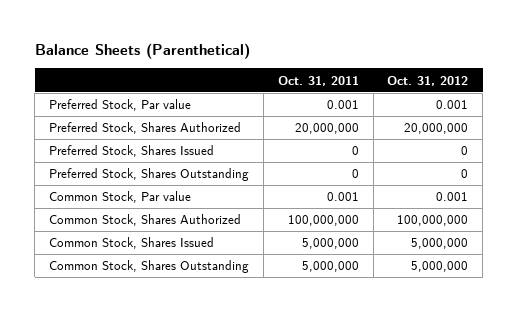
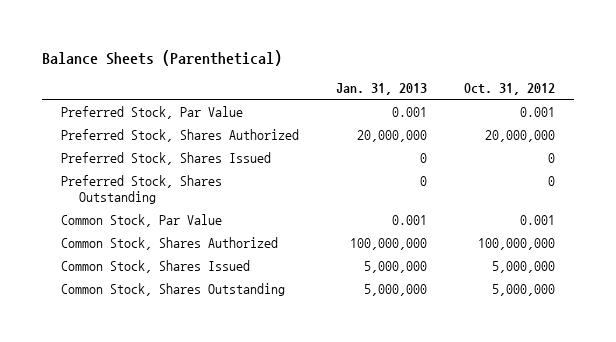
[277,75,359,86] Oct. 31, 2011 -> none
none -> [336,83,428,96] Jan. 31, 2013
[49,99,192,112] Preferred Stock, Par value -> [60,105,243,119] Preferred Stock, Par Value
[49,191,192,204] Common Stock, Par value -> [60,213,222,227] Common Stock, Par Value

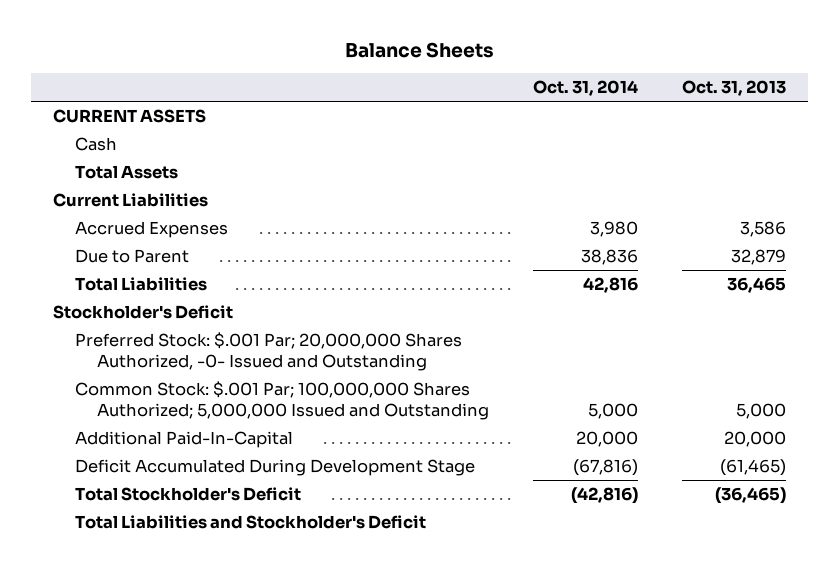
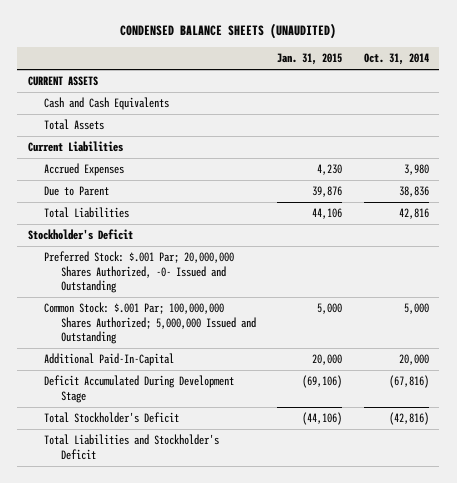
[344,41,494,58] Balance Sheets -> [120,23,337,40] CONDENSED BALANCE SHEETS (UNAUDITED)
[681,80,786,97] Oct. 31, 2013 -> none
none -> [277,53,343,66] Jan. 31, 2015
[74,137,117,152] Cash -> [44,97,170,111] Cash and Cash Equivalents

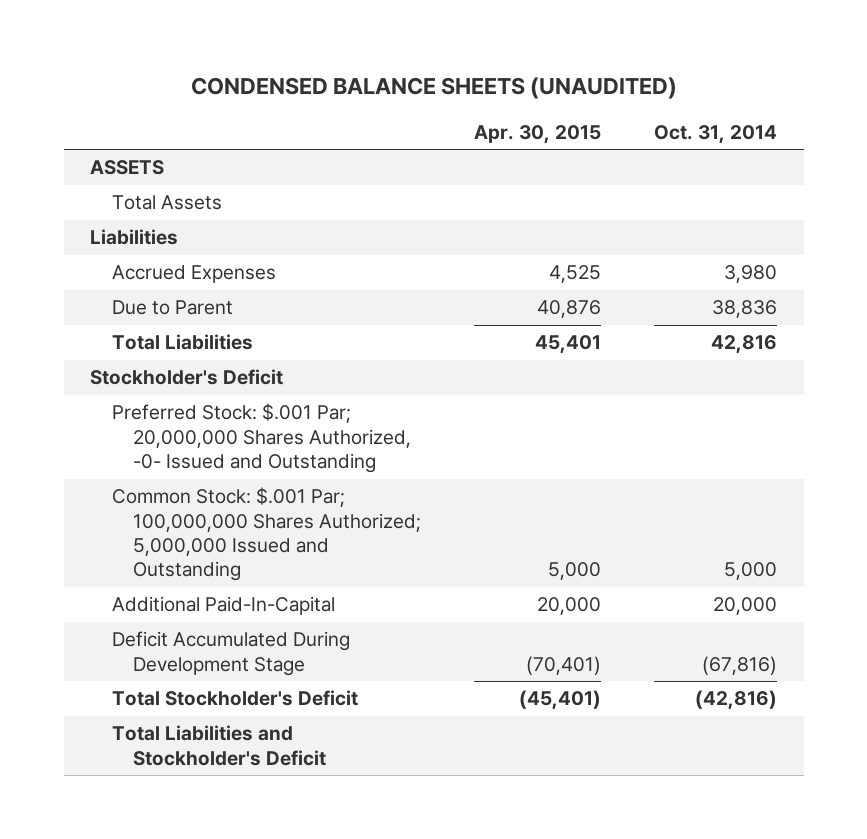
[277,53,343,66] Jan. 31, 2015 -> none
none -> [473,124,601,144] Apr. 30, 2015
[44,97,170,111] Cash and Cash Equivalents -> none
[27,76,98,87] CURRENT ASSETS -> [90,160,165,176] ASSETS
[27,141,123,153] Current Liabilities -> [90,229,179,246] Liabilities

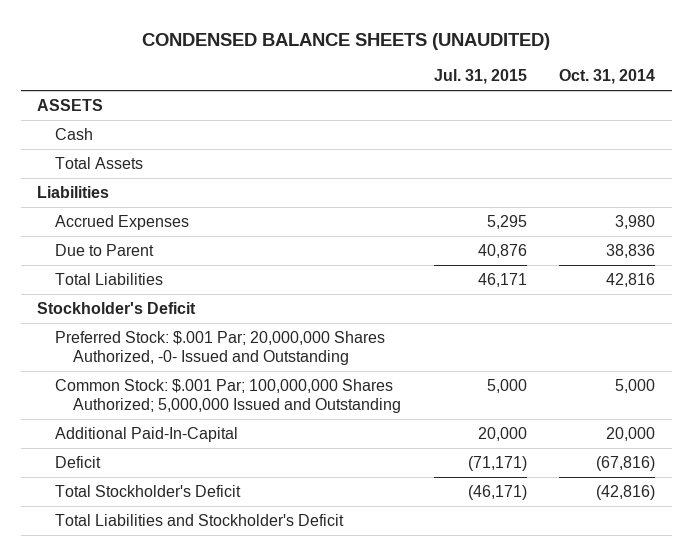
[473,124,601,144] Apr. 30, 2015 -> none
none -> [433,69,527,85] Jul. 31, 2015
none -> [55,127,94,140] Cash
[111,631,350,676] Deficit Accumulated During Development Stage -> [55,455,102,468] Deficit

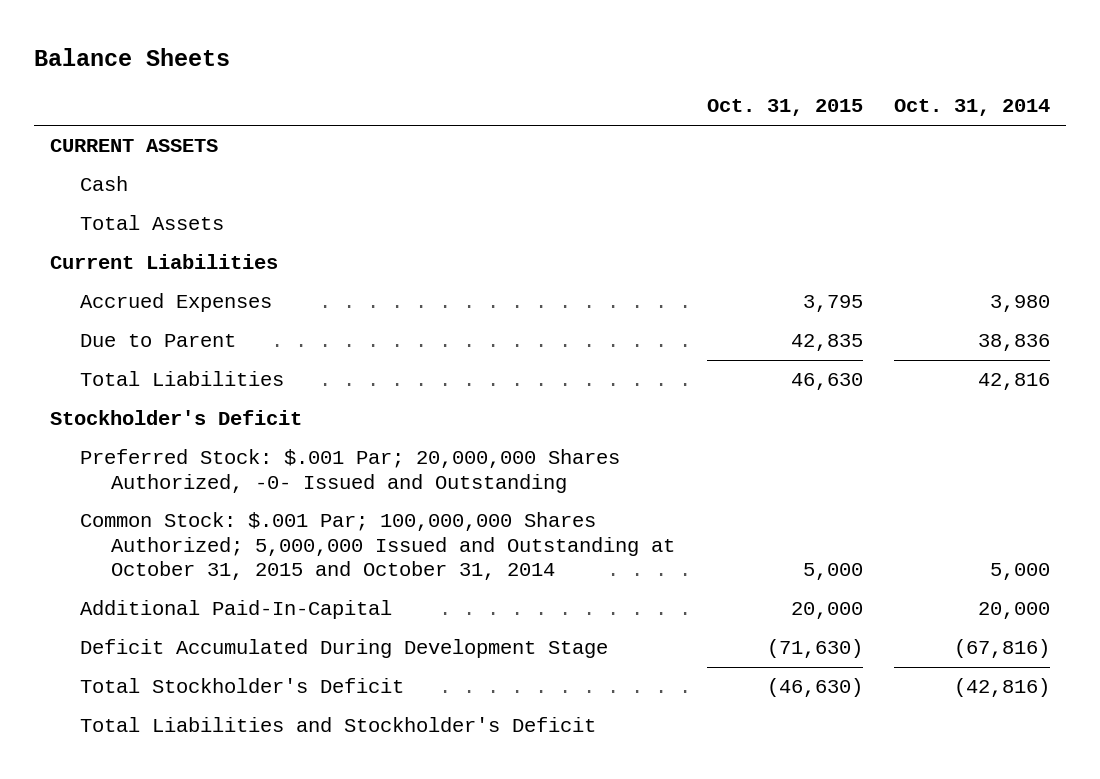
[142,32,551,50] CONDENSED BALANCE SHEETS (UNAUDITED) -> [33,47,230,66] Balance Sheets
[433,69,527,85] Jul. 31, 2015 -> none
none -> [706,99,863,117] Oct. 31, 2015
[37,98,104,111] ASSETS -> [49,139,218,153] CURRENT ASSETS
[37,185,110,198] Liabilities -> [49,254,278,270] Current Liabilities
[55,378,402,414] Common Stock: $.001 Par; 100,000,000 Shares Authorized; 5,000,000 Issued and Outstanding -> [80,512,676,580] Common Stock: $.001 Par; 100,000,000 Shares Authorized; 5,000,000 Issued and Outstanding at October 31, 2015 and October 31, 2014
[55,455,102,468] Deficit -> [80,639,609,659] Deficit Accumulated During Development Stage

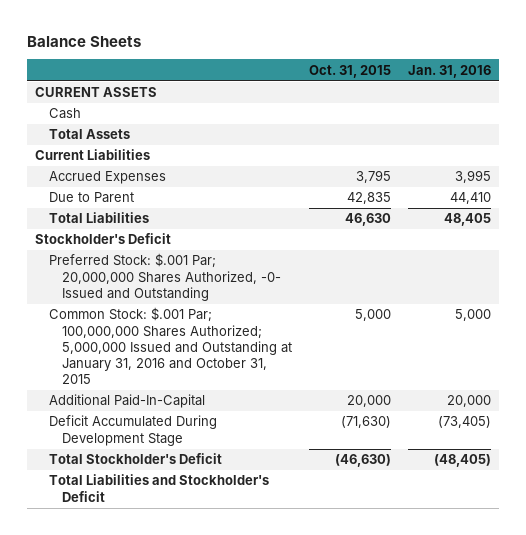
[894,99,1051,117] Oct. 31, 2014 -> none
none -> [408,64,492,78] Jan. 31, 2016
[80,512,676,580] Common Stock: $.001 Par; 100,000,000 Shares Authorized; 5,000,000 Issued and Outstanding at October 31, 2015 and October 31, 2014 -> [48,307,293,385] Common Stock: $.001 Par; 100,000,000 Shares Authorized; 5,000,000 Issued and Outstanding at January 31, 2016 and October 31, 2015

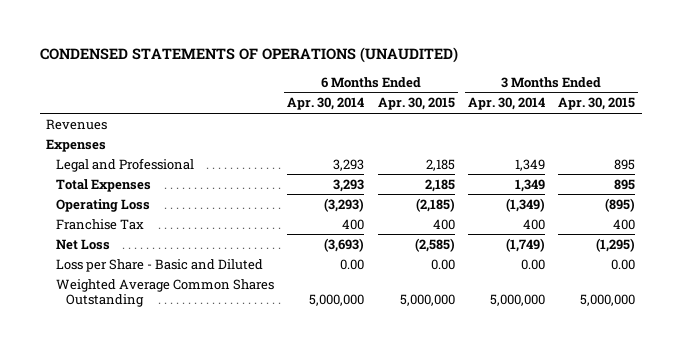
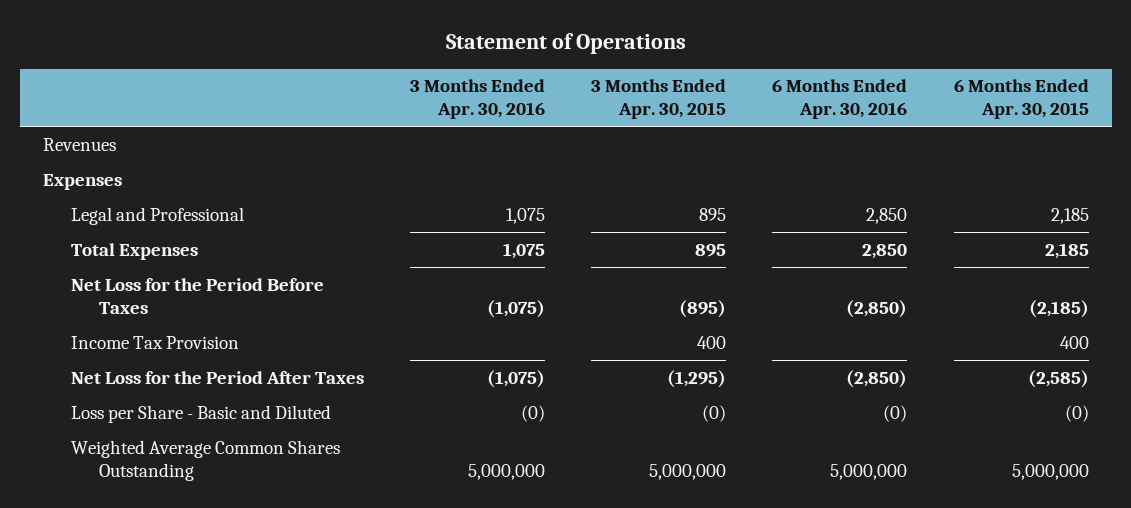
[39,47,458,64] CONDENSED STATEMENTS OF OPERATIONS (UNAUDITED) -> [445,33,686,55] Statement of Operations
[287,97,365,111] Apr. 30, 2014 -> none
[467,97,545,111] Apr. 30, 2014 -> none
none -> [409,79,545,120] 3 Months Ended Apr. 30, 2016
none -> [772,79,908,120] 6 Months Ended Apr. 30, 2016
[56,198,151,212] Operating Loss -> [70,277,324,314] Net Loss for the Period Before Taxes
[56,218,145,230] Franchise Tax -> [70,335,239,349] Income Tax Provision
[56,238,111,250] Net Loss -> [70,370,364,384] Net Loss for the Period After Taxes
[430,258,455,270] 0.00 -> [1064,404,1089,422] (0)
[611,258,636,270] 0.00 -> [702,404,727,422] (0)

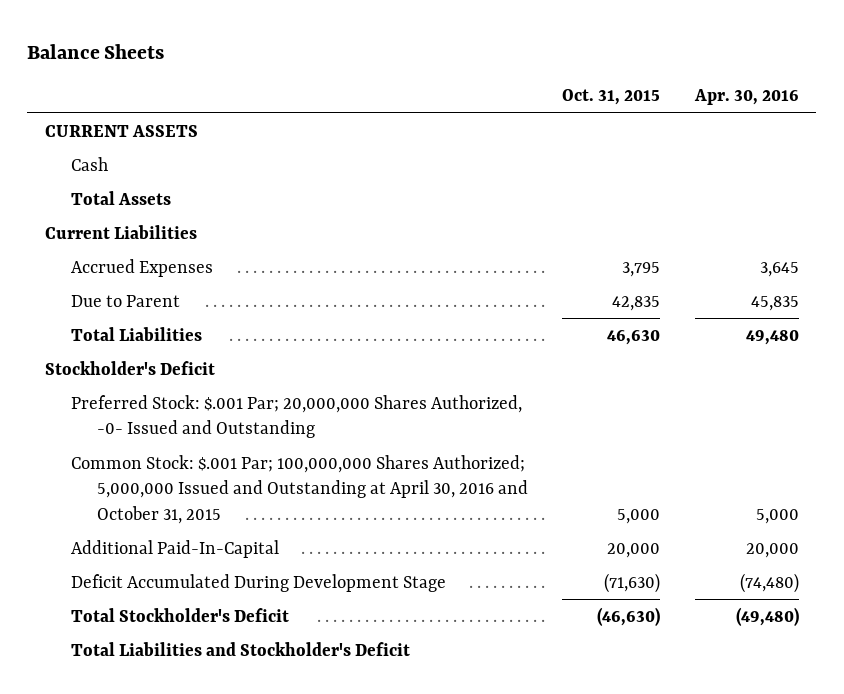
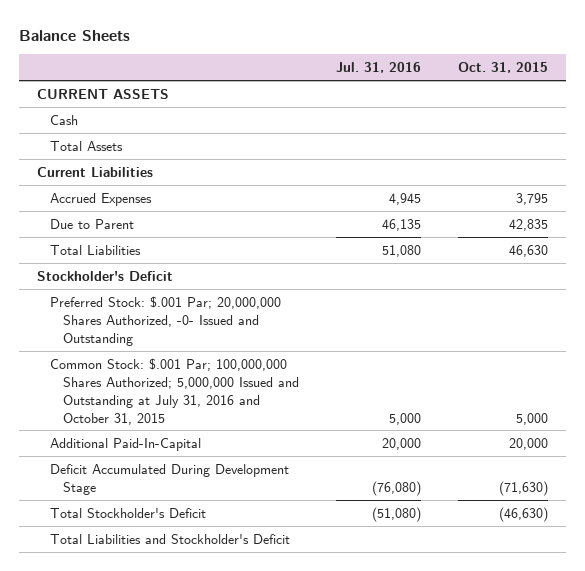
[694,89,800,106] Apr. 30, 2016 -> none
none -> [336,62,422,74] Jul. 31, 2016
[70,454,528,525] Common Stock: $.001 Par; 100,000,000 Shares Authorized; 5,000,000 Issued and Outstanding at April 30, 2016 and October 31, 2015 -> [50,357,300,425] Common Stock: $.001 Par; 100,000,000 Shares Authorized; 5,000,000 Issued and Outstanding at July 31, 2016 and October 31, 2015

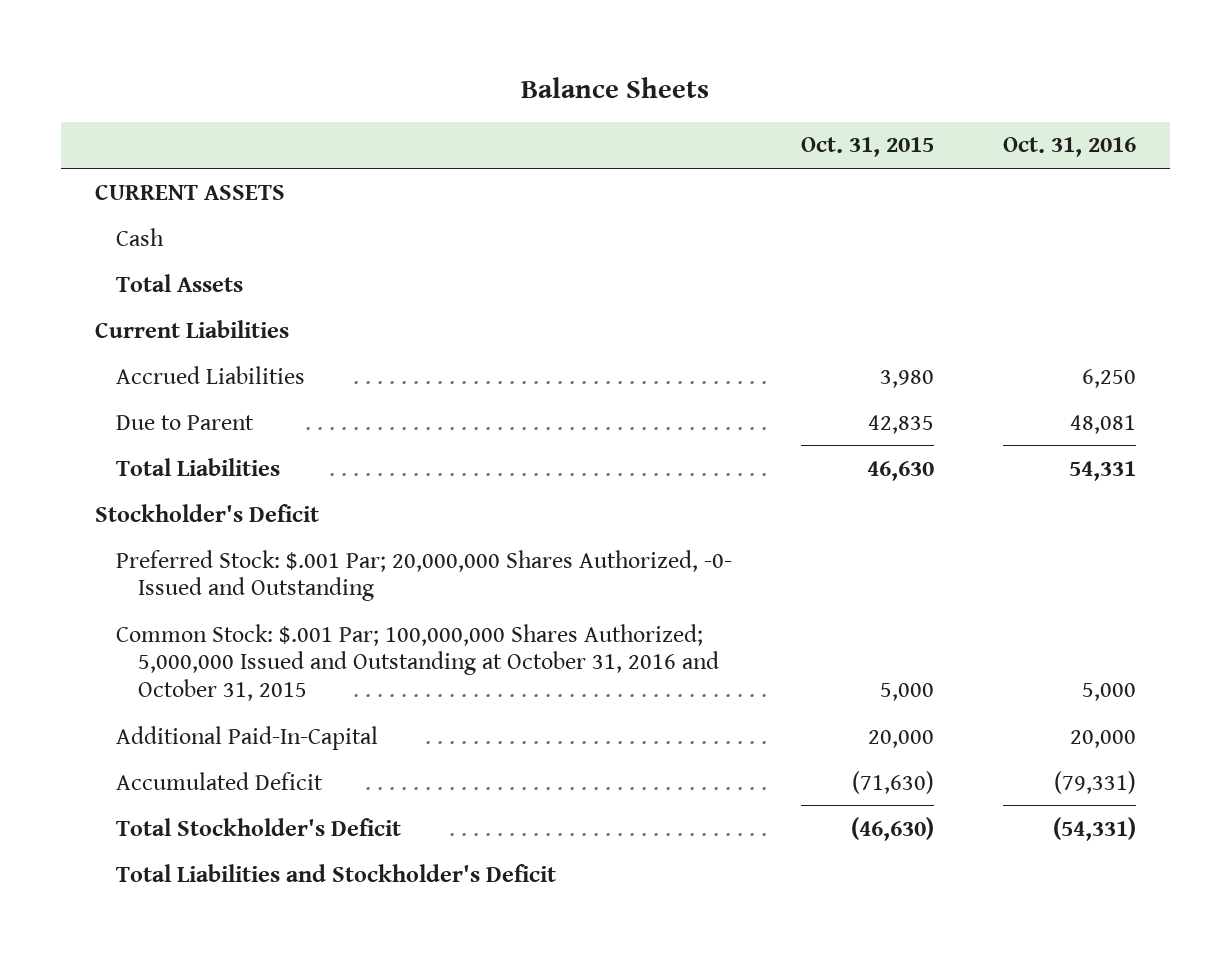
[336,62,422,74] Jul. 31, 2016 -> none
none -> [1002,137,1136,158] Oct. 31, 2016
[50,192,153,206] Accrued Expenses -> [116,365,306,384] Accrued Liabilities
[515,192,548,205] 3,795 -> [880,369,935,388] 3,980
[50,357,300,425] Common Stock: $.001 Par; 100,000,000 Shares Authorized; 5,000,000 Issued and Outstanding at July 31, 2016 and October 31, 2015 -> [116,623,719,702] Common Stock: $.001 Par; 100,000,000 Shares Authorized; 5,000,000 Issued and Outstanding at October 31, 2016 and October 31, 2015
[50,463,290,495] Deficit Accumulated During Development Stage -> [116,771,324,790] Accumulated Deficit

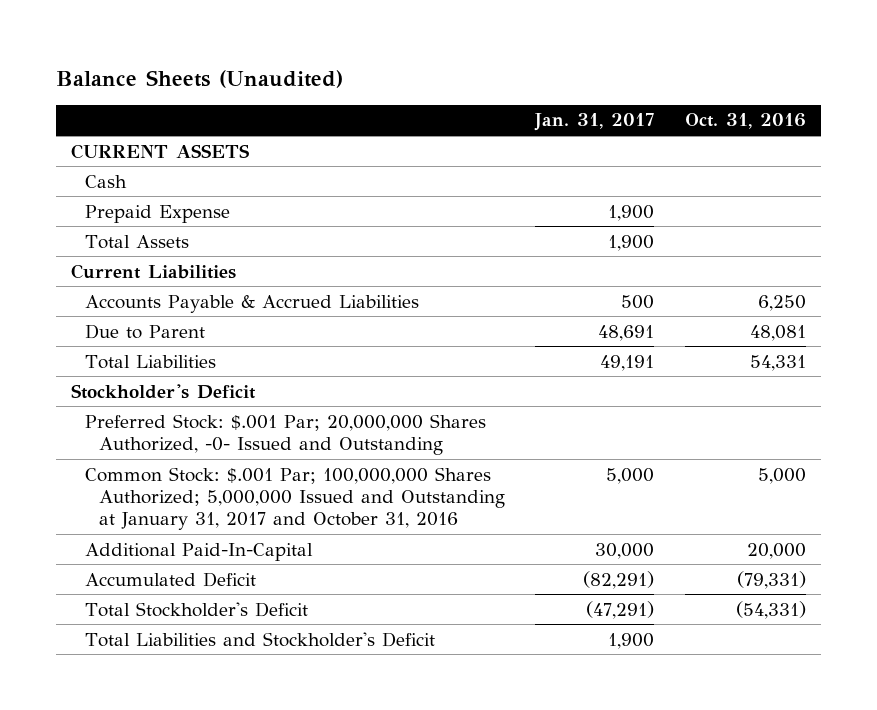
[521,76,710,98] Balance Sheets -> [55,69,343,88] Balance Sheets (Unaudited)
[801,137,935,158] Oct. 31, 2015 -> none
none -> [534,113,655,132] Jan. 31, 2017
none -> [85,204,231,223] Prepaid Expense
[116,365,306,384] Accrued Liabilities -> [85,294,420,313] Accounts Payable & Accrued Liabilities
[116,623,719,702] Common Stock: $.001 Par; 100,000,000 Shares Authorized; 5,000,000 Issued and Outstanding at October 31, 2016 and October 31, 2015 -> [85,466,505,531] Common Stock: $.001 Par; 100,000,000 Shares Authorized; 5,000,000 Issued and Outstanding at January 31, 2017 and October 31, 2016

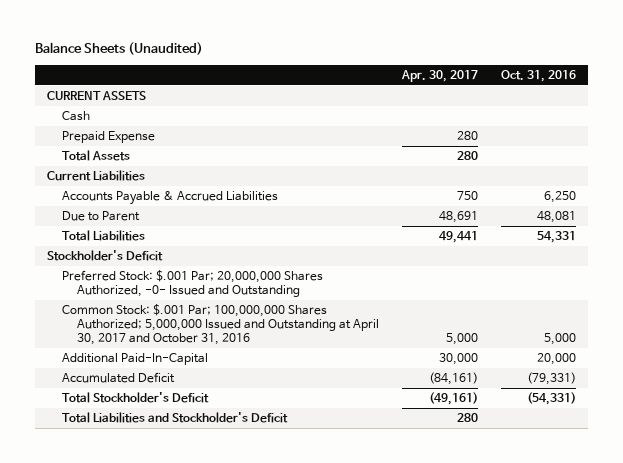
[534,113,655,132] Jan. 31, 2017 -> none
none -> [401,69,479,82] Apr. 30, 2017
[85,466,505,531] Common Stock: $.001 Par; 100,000,000 Shares Authorized; 5,000,000 Issued and Outstanding at January 31, 2017 and October 31, 2016 -> [61,304,379,345] Common Stock: $.001 Par; 100,000,000 Shares Authorized; 5,000,000 Issued and Outstanding at April 30, 2017 and October 31, 2016

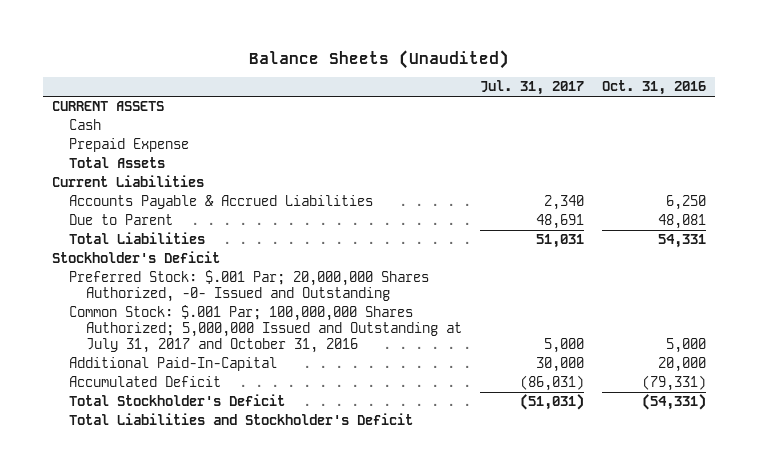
[401,69,479,82] Apr. 30, 2017 -> none
none -> [479,80,584,96] Jul. 31, 2017
[61,304,379,345] Common Stock: $.001 Par; 100,000,000 Shares Authorized; 5,000,000 Issued and Outstanding at April 30, 2017 and October 31, 2016 -> [69,305,462,354] Common Stock: $.001 Par; 100,000,000 Shares Authorized; 5,000,000 Issued and Outstanding at July 31, 2017 and October 31, 2016

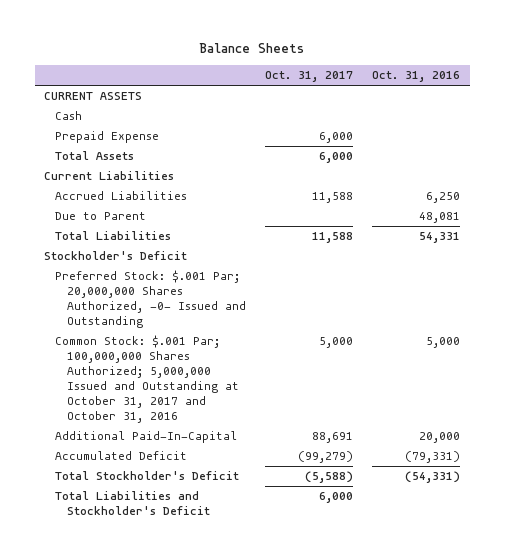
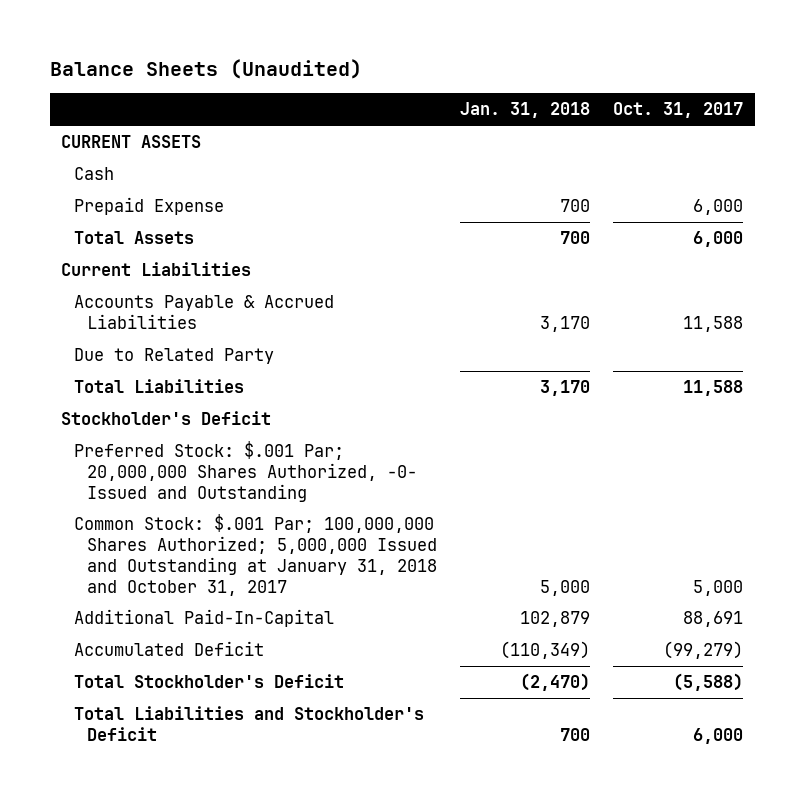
[199,43,305,54] Balance Sheets -> [49,59,362,80] Balance Sheets (Unaudited)
[372,71,461,83] Oct. 31, 2016 -> none
none -> [459,102,590,119] Jan. 31, 2018
[55,191,188,201] Accrued Liabilities -> [74,295,335,329] Accounts Payable & Accrued Liabilities
[55,212,147,221] Due to Parent -> [74,348,275,365] Due to Related Party
[55,335,239,424] Common Stock: $.001 Par; 100,000,000 Shares Authorized; 5,000,000 Issued and Outstanding at October 31, 2017 and October 31, 2016 -> [74,514,437,596] Common Stock: $.001 Par; 100,000,000 Shares Authorized; 5,000,000 Issued and Outstanding at January 31, 2018 and October 31, 2017

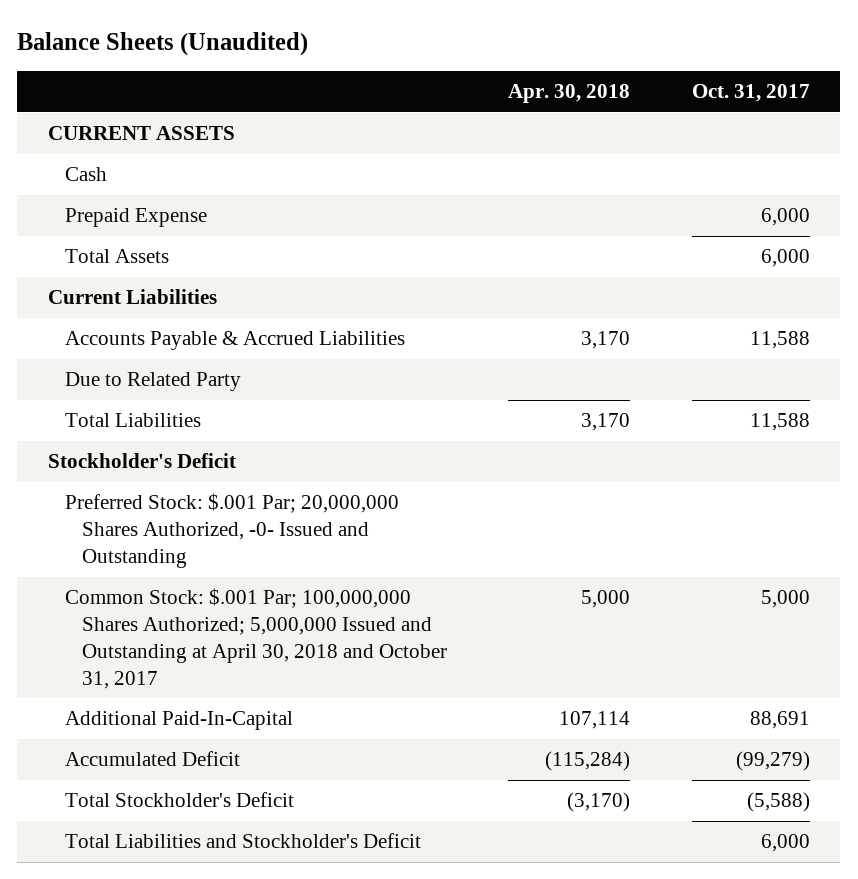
[459,102,590,119] Jan. 31, 2018 -> none
none -> [508,84,631,104] Apr. 30, 2018
[74,514,437,596] Common Stock: $.001 Par; 100,000,000 Shares Authorized; 5,000,000 Issued and Outstanding at January 31, 2018 and October 31, 2017 -> [64,588,447,690] Common Stock: $.001 Par; 100,000,000 Shares Authorized; 5,000,000 Issued and Outstanding at April 30, 2018 and October 31, 2017

